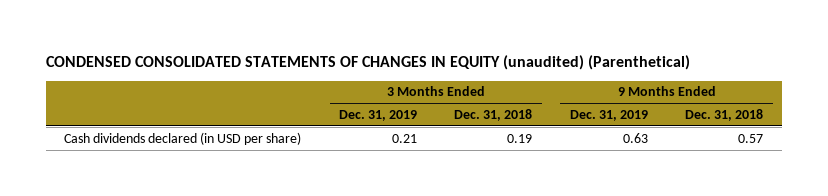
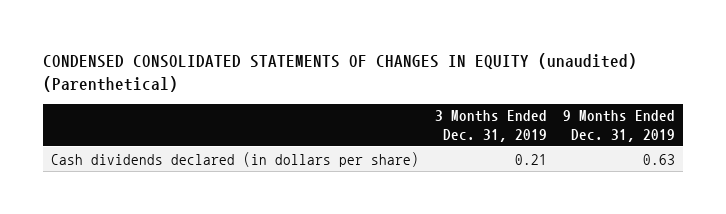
[454,109,533,122] Dec. 31, 2018 -> none
[685,109,764,122] Dec. 31, 2018 -> none
[64,131,302,145] Cash dividends declared (in USD per share) -> [51,151,420,167] Cash dividends declared (in dollars per share)

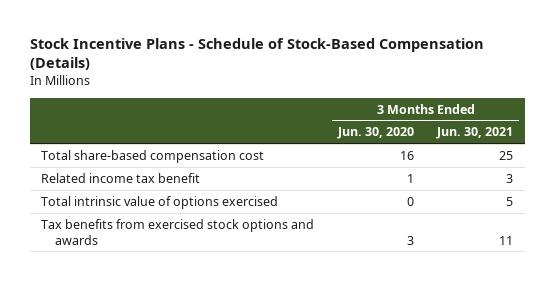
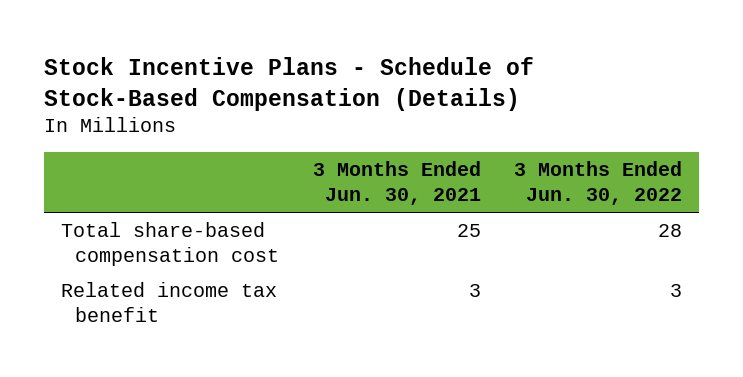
[336,127,414,140] Jun. 30, 2020 -> none
none -> [514,161,683,206] 3 Months Ended Jun. 30, 2022
[41,195,279,209] Total intrinsic value of options exercised -> none
[41,218,315,245] Tax benefits from exercised stock options and awards -> none

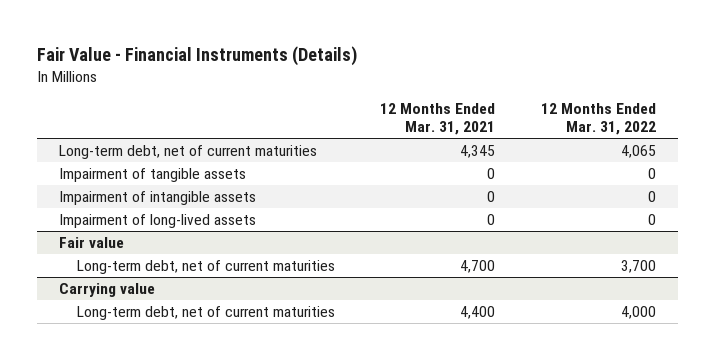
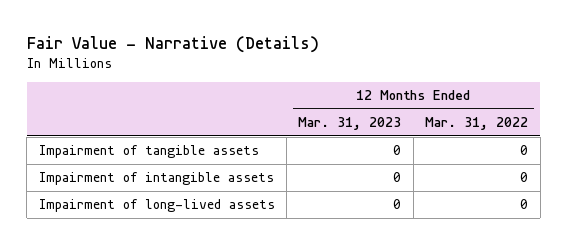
[36,45,357,66] Fair Value - Financial Instruments (Details) -> [26,35,319,53] Fair Value - Narrative (Details)
[380,103,496,136] 12 Months Ended Mar. 31, 2021 -> none
none -> [298,117,402,131] Mar. 31, 2023
[59,145,318,160] Long-term debt, net of current maturities -> none
[59,237,125,249] Fair value -> none
[77,260,336,275] Long-term debt, net of current maturities -> none
[59,283,156,298] Carrying value -> none
[77,306,336,321] Long-term debt, net of current maturities -> none

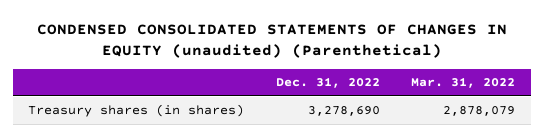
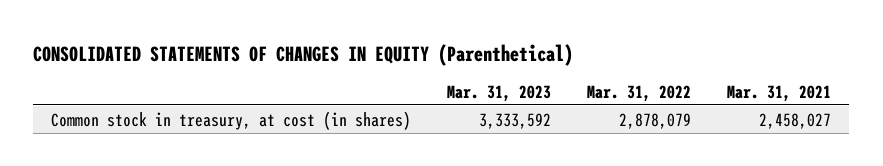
[36,24,507,59] CONDENSED CONSOLIDATED STATEMENTS OF CHANGES IN EQUITY (unaudited) (Parenthetical) -> [33,43,574,66] CONSOLIDATED STATEMENTS OF CHANGES IN EQUITY (Parenthetical)
[275,77,380,89] Dec. 31, 2022 -> none
none -> [447,84,552,102] Mar. 31, 2023
none -> [727,84,832,102] Mar. 31, 2021
[28,104,245,118] Treasury shares (in shares) -> [51,110,412,130] Common stock in treasury, at cost (in shares)

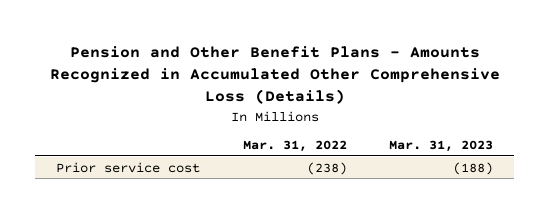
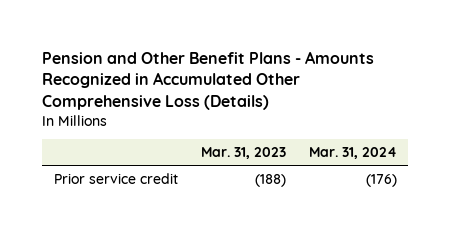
[242,140,347,153] Mar. 31, 2022 -> none
none -> [308,147,397,160] Mar. 31, 2024
[56,161,201,173] Prior service cost -> [53,172,178,184] Prior service credit

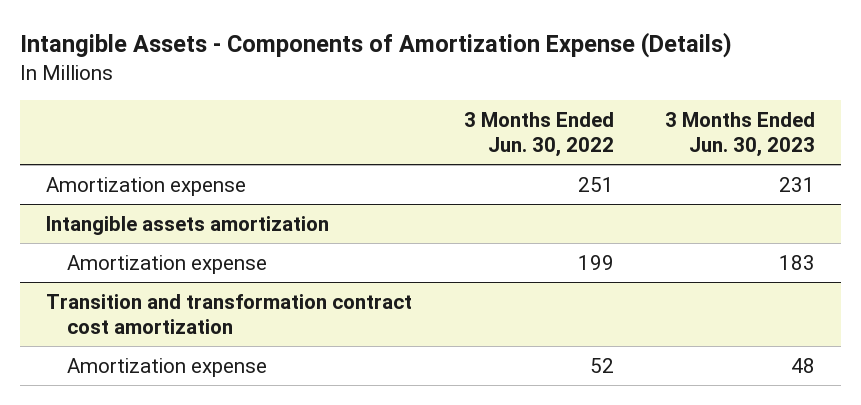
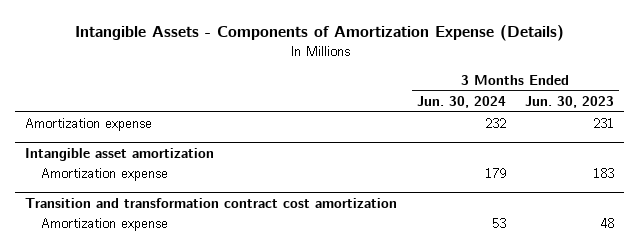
[463,112,614,157] 3 Months Ended Jun. 30, 2022 -> none
none -> [416,96,506,109] Jun. 30, 2024
[46,215,330,235] Intangible assets amortization -> [25,147,215,161] Intangible asset amortization

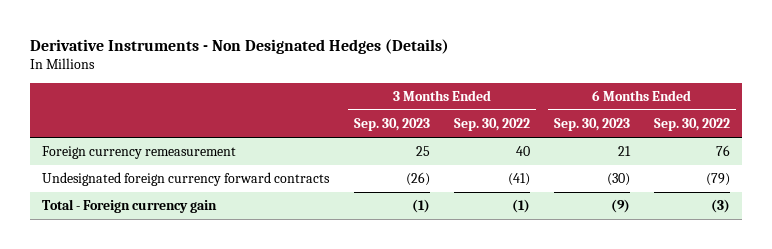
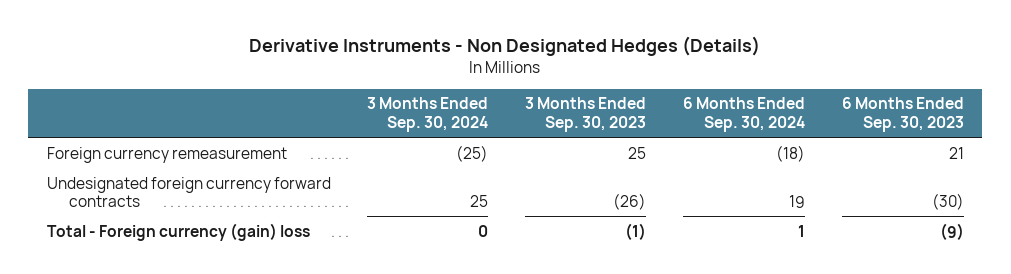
[453,118,530,132] Sep. 30, 2022 -> none
[653,118,730,132] Sep. 30, 2022 -> none
none -> [367,97,489,133] 3 Months Ended Sep. 30, 2024
none -> [683,97,806,133] 6 Months Ended Sep. 30, 2024
[42,199,218,214] Total - Foreign currency gain -> [46,222,310,241] Total - Foreign currency (gain) loss

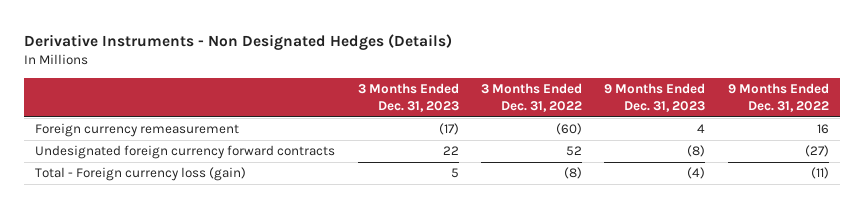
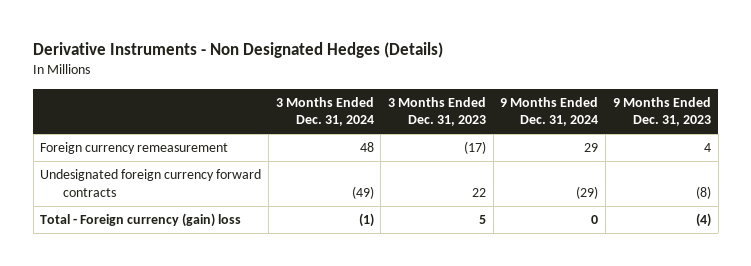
[481,82,583,112] 3 Months Ended Dec. 31, 2022 -> none
[727,82,829,112] 9 Months Ended Dec. 31, 2022 -> none
none -> [275,96,374,127] 3 Months Ended Dec. 31, 2024
none -> [500,96,599,127] 9 Months Ended Dec. 31, 2024
[35,167,247,182] Total - Foreign currency loss (gain) -> [40,213,242,228] Total - Foreign currency (gain) loss

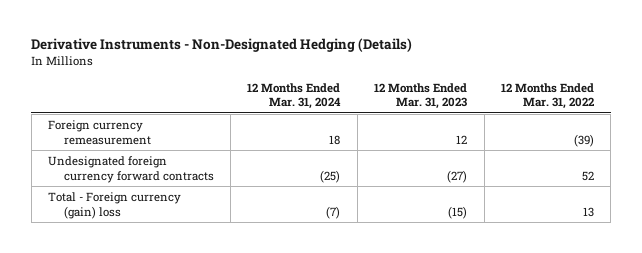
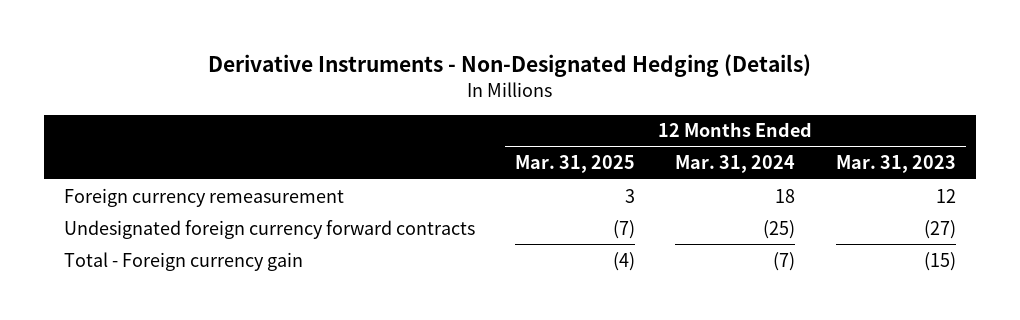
[501,82,595,109] 12 Months Ended Mar. 31, 2022 -> none
none -> [515,155,636,174] Mar. 31, 2025
[48,192,182,219] Total - Foreign currency (gain) loss -> [64,251,304,271] Total - Foreign currency gain

